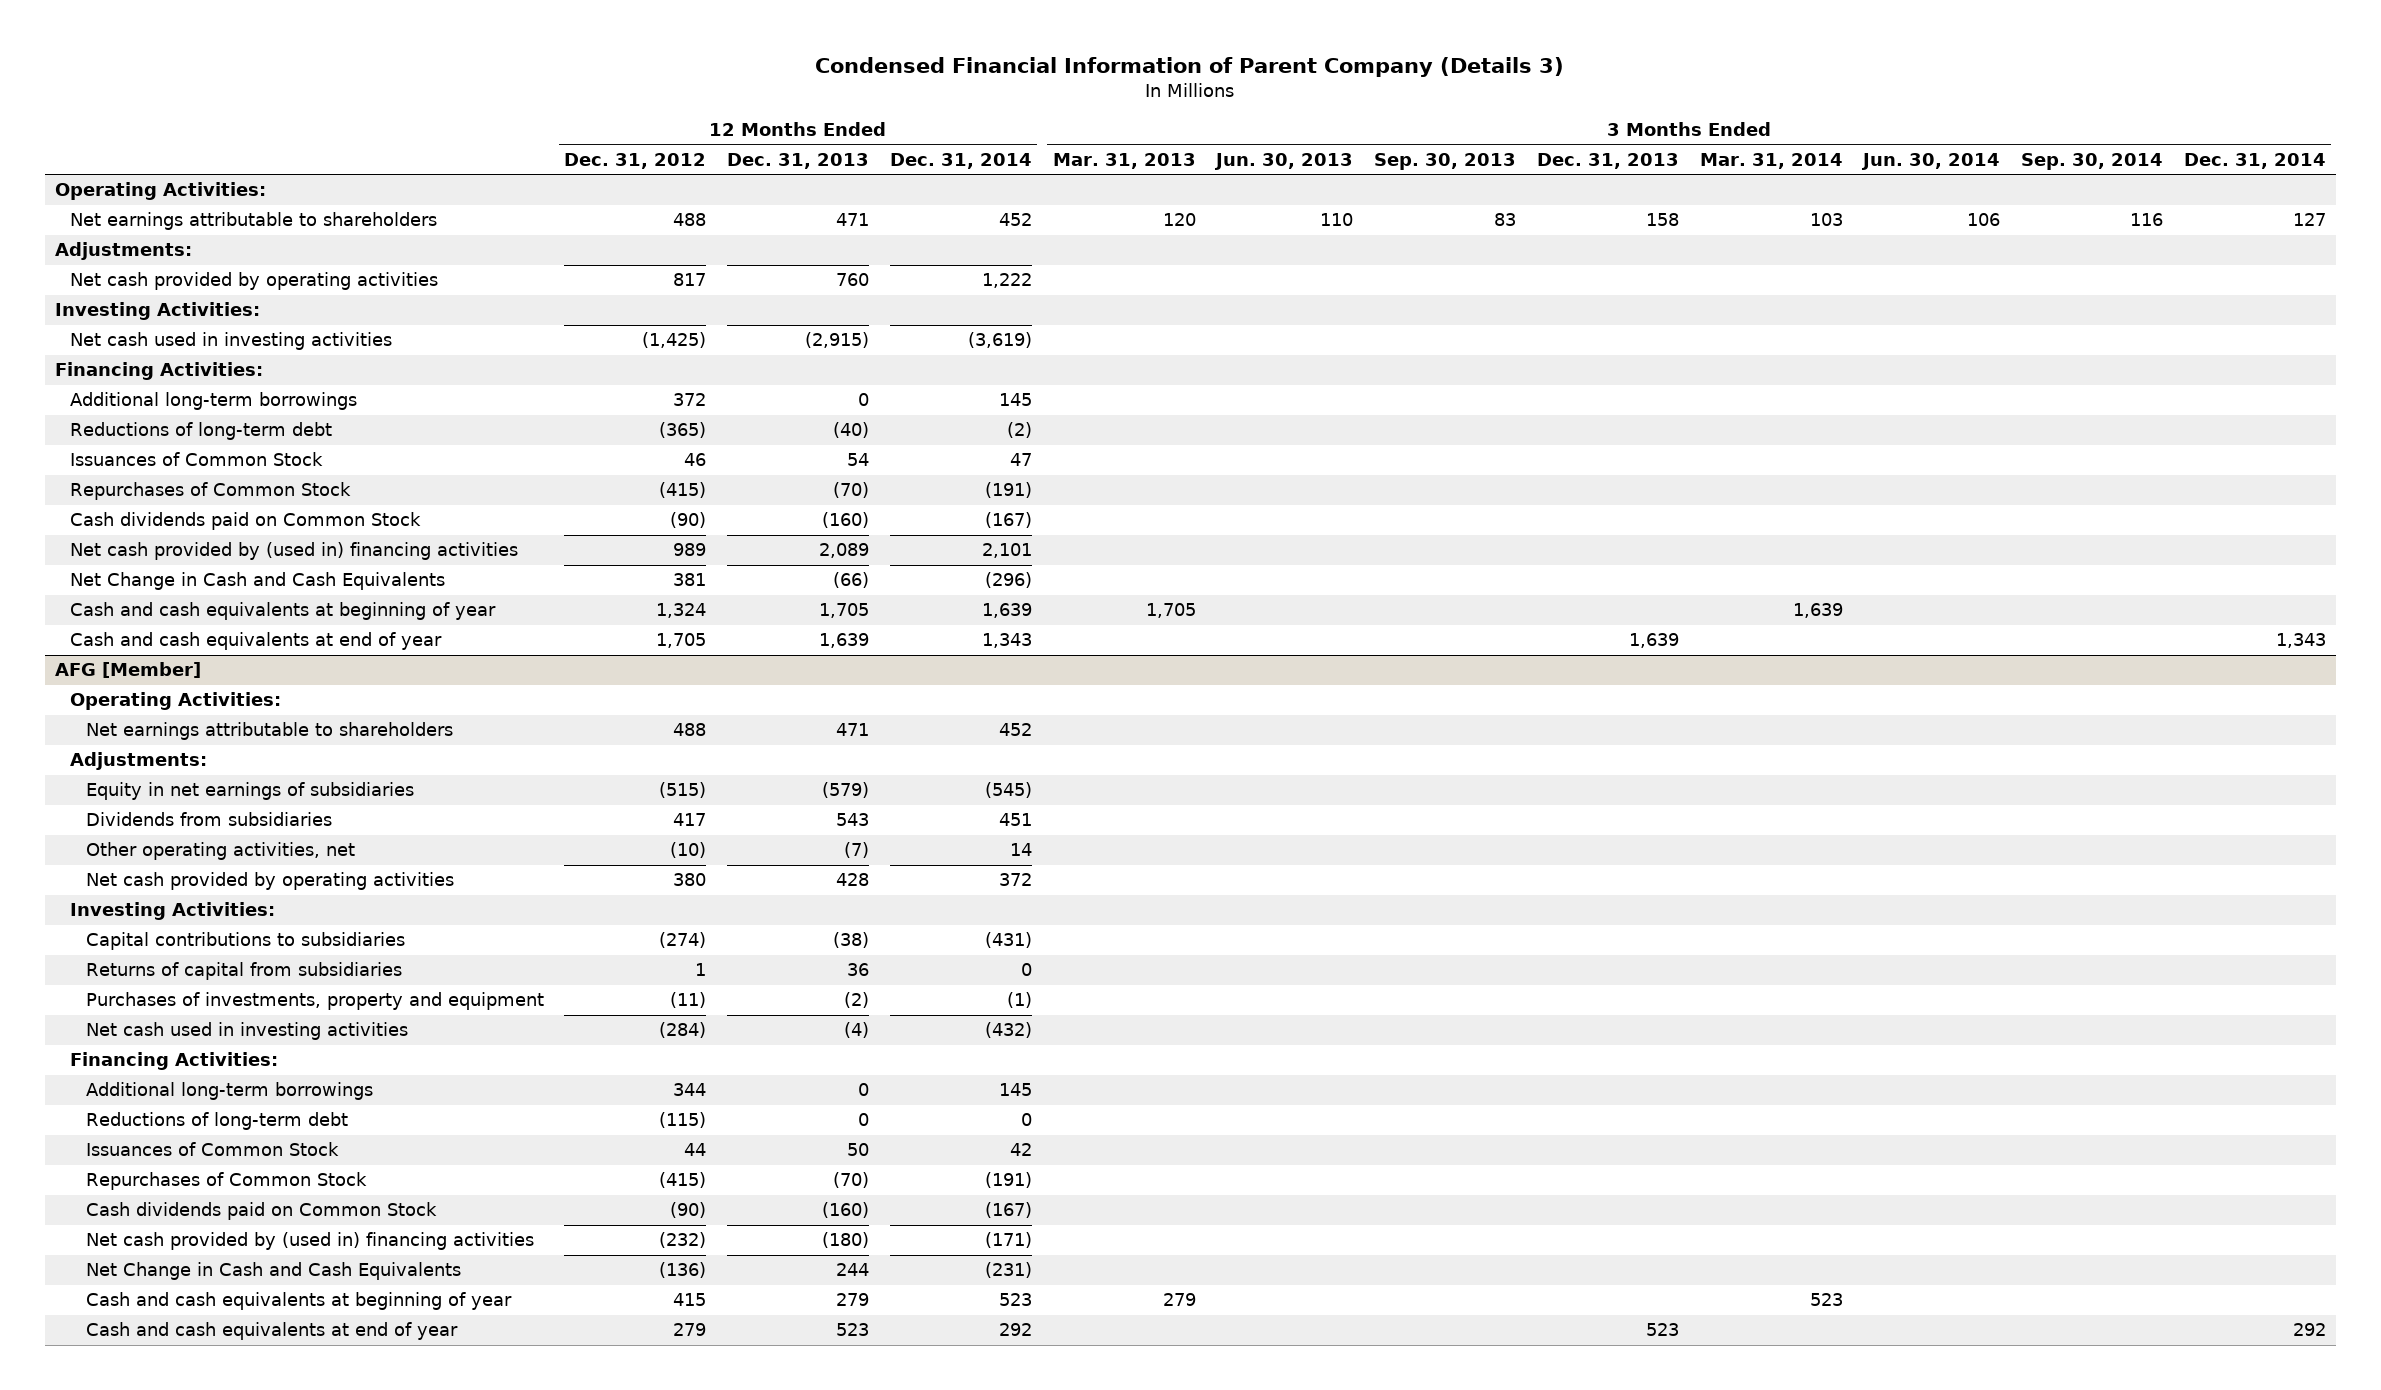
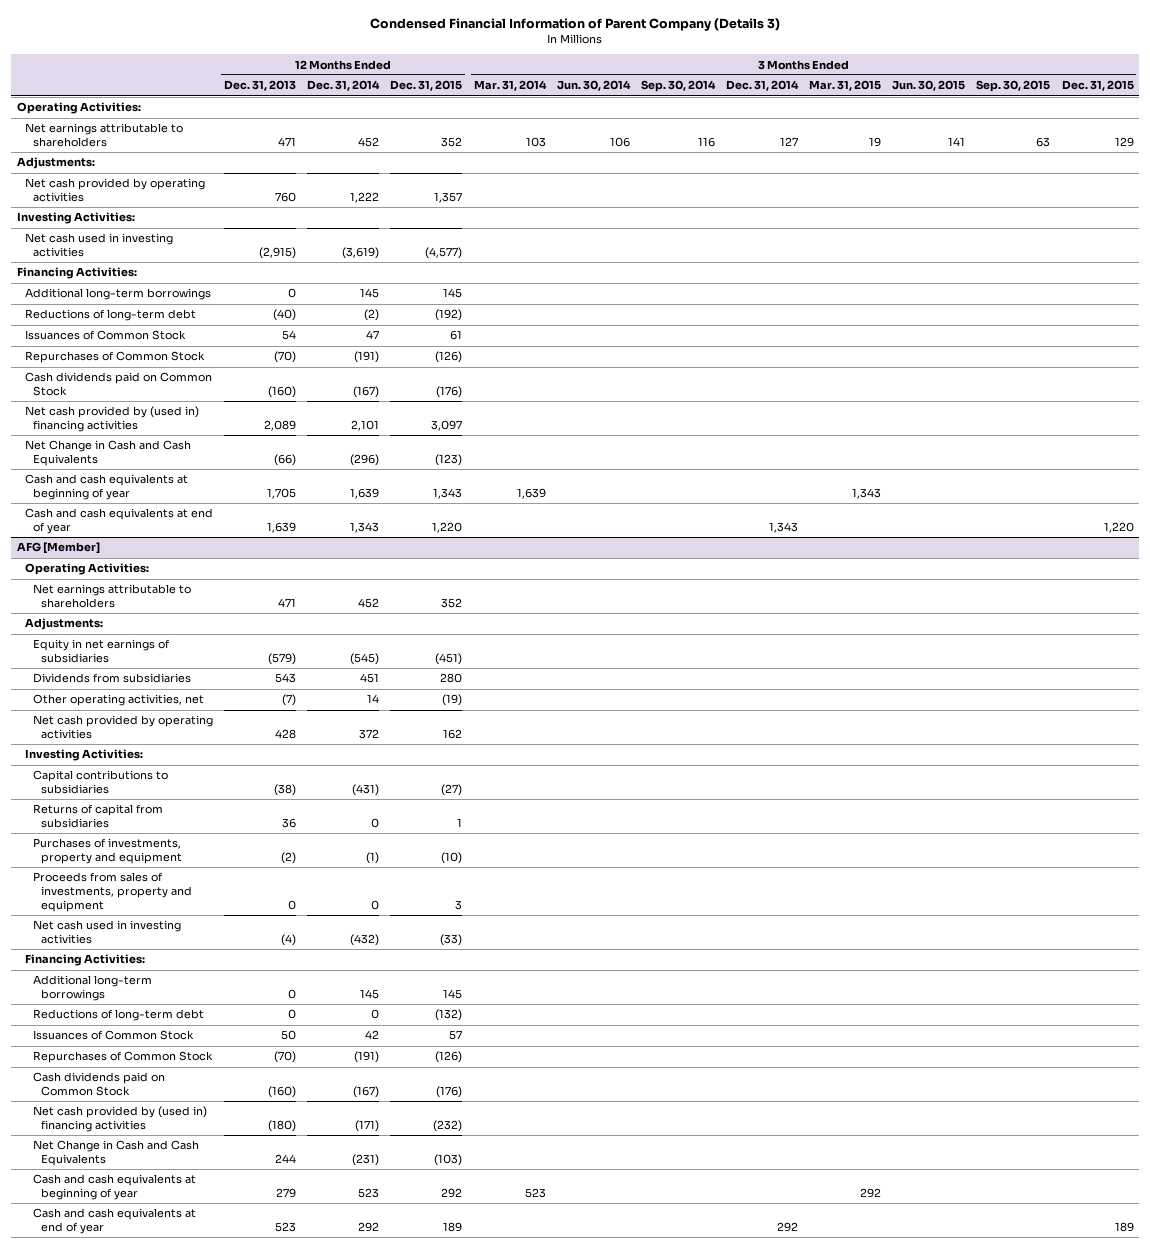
[564,153,707,170] Dec. 31, 2012 -> none
[1052,153,1196,170] Mar. 31, 2013 -> none
[1214,153,1354,171] Jun. 30, 2013 -> none
[1374,153,1517,171] Sep. 30, 2013 -> none
[1536,153,1679,170] Dec. 31, 2013 -> none
none -> [390,80,463,92] Dec. 31, 2015
none -> [809,80,882,92] Mar. 31, 2015
none -> [892,80,966,92] Jun. 30, 2015
none -> [976,80,1051,93] Sep. 30, 2015
none -> [1061,80,1134,92] Dec. 31, 2015
none -> [32,872,193,912] Proceeds from sales of investments, property and equipment

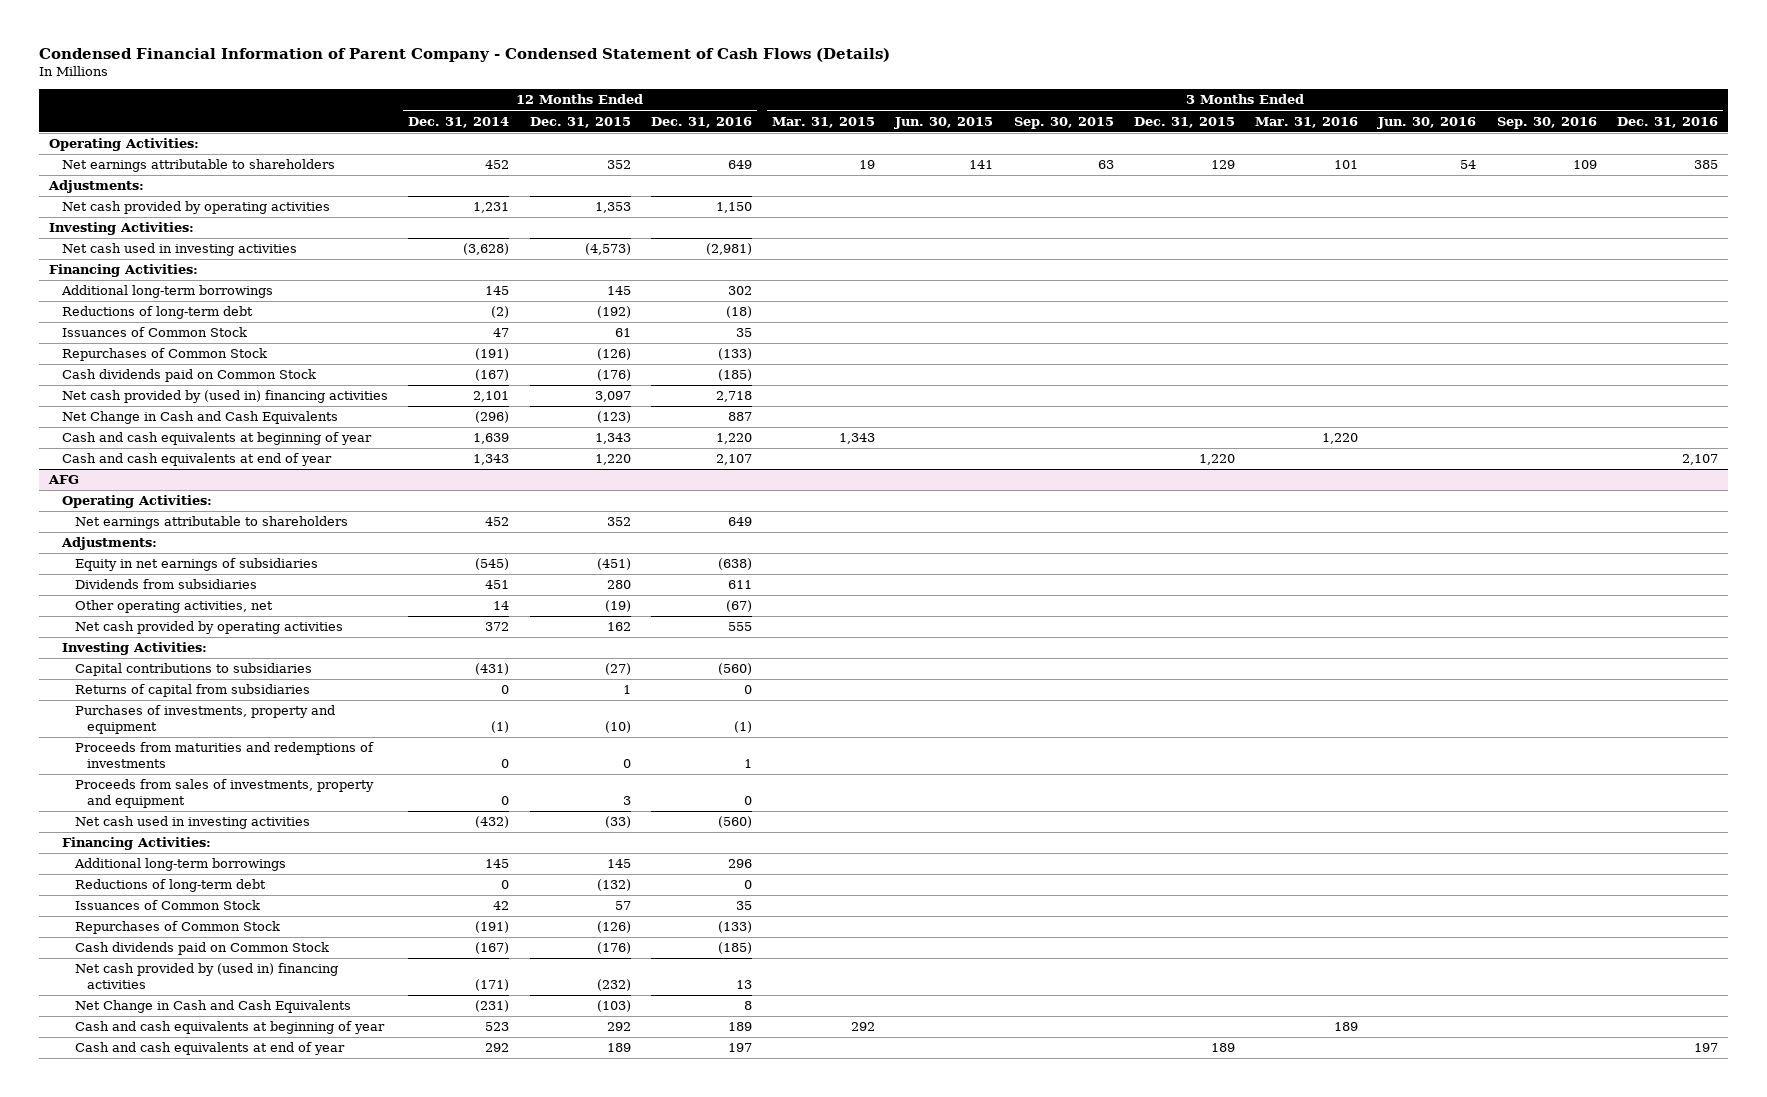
[370,18,781,32] Condensed Financial Information of Parent Company (Details 3) -> [39,48,891,63] Condensed Financial Information of Parent Company - Condensed Statement of Cash Flows (Details)
[224,80,297,92] Dec. 31, 2013 -> none
[473,80,547,92] Mar. 31, 2014 -> none
[556,80,631,92] Jun. 30, 2014 -> none
[640,80,716,93] Sep. 30, 2014 -> none
[726,80,800,92] Dec. 31, 2014 -> none
none -> [650,116,752,128] Dec. 31, 2016
none -> [1255,116,1359,128] Mar. 31, 2016
none -> [1377,116,1477,129] Jun. 30, 2016
none -> [1496,116,1597,129] Sep. 30, 2016
none -> [1617,116,1719,128] Dec. 31, 2016
[350,191,380,203] 1,222 -> [473,202,510,214] 1,231
[434,191,463,203] 1,357 -> [594,202,631,214] 1,353
[342,246,380,259] (3,619) -> [463,243,510,256] (3,628)
[425,246,463,259] (4,577) -> [584,243,631,256] (4,573)
[16,542,100,555] AFG [Member] -> [48,475,80,485] AFG
none -> [74,742,374,769] Proceeds from maturities and redemptions of investments

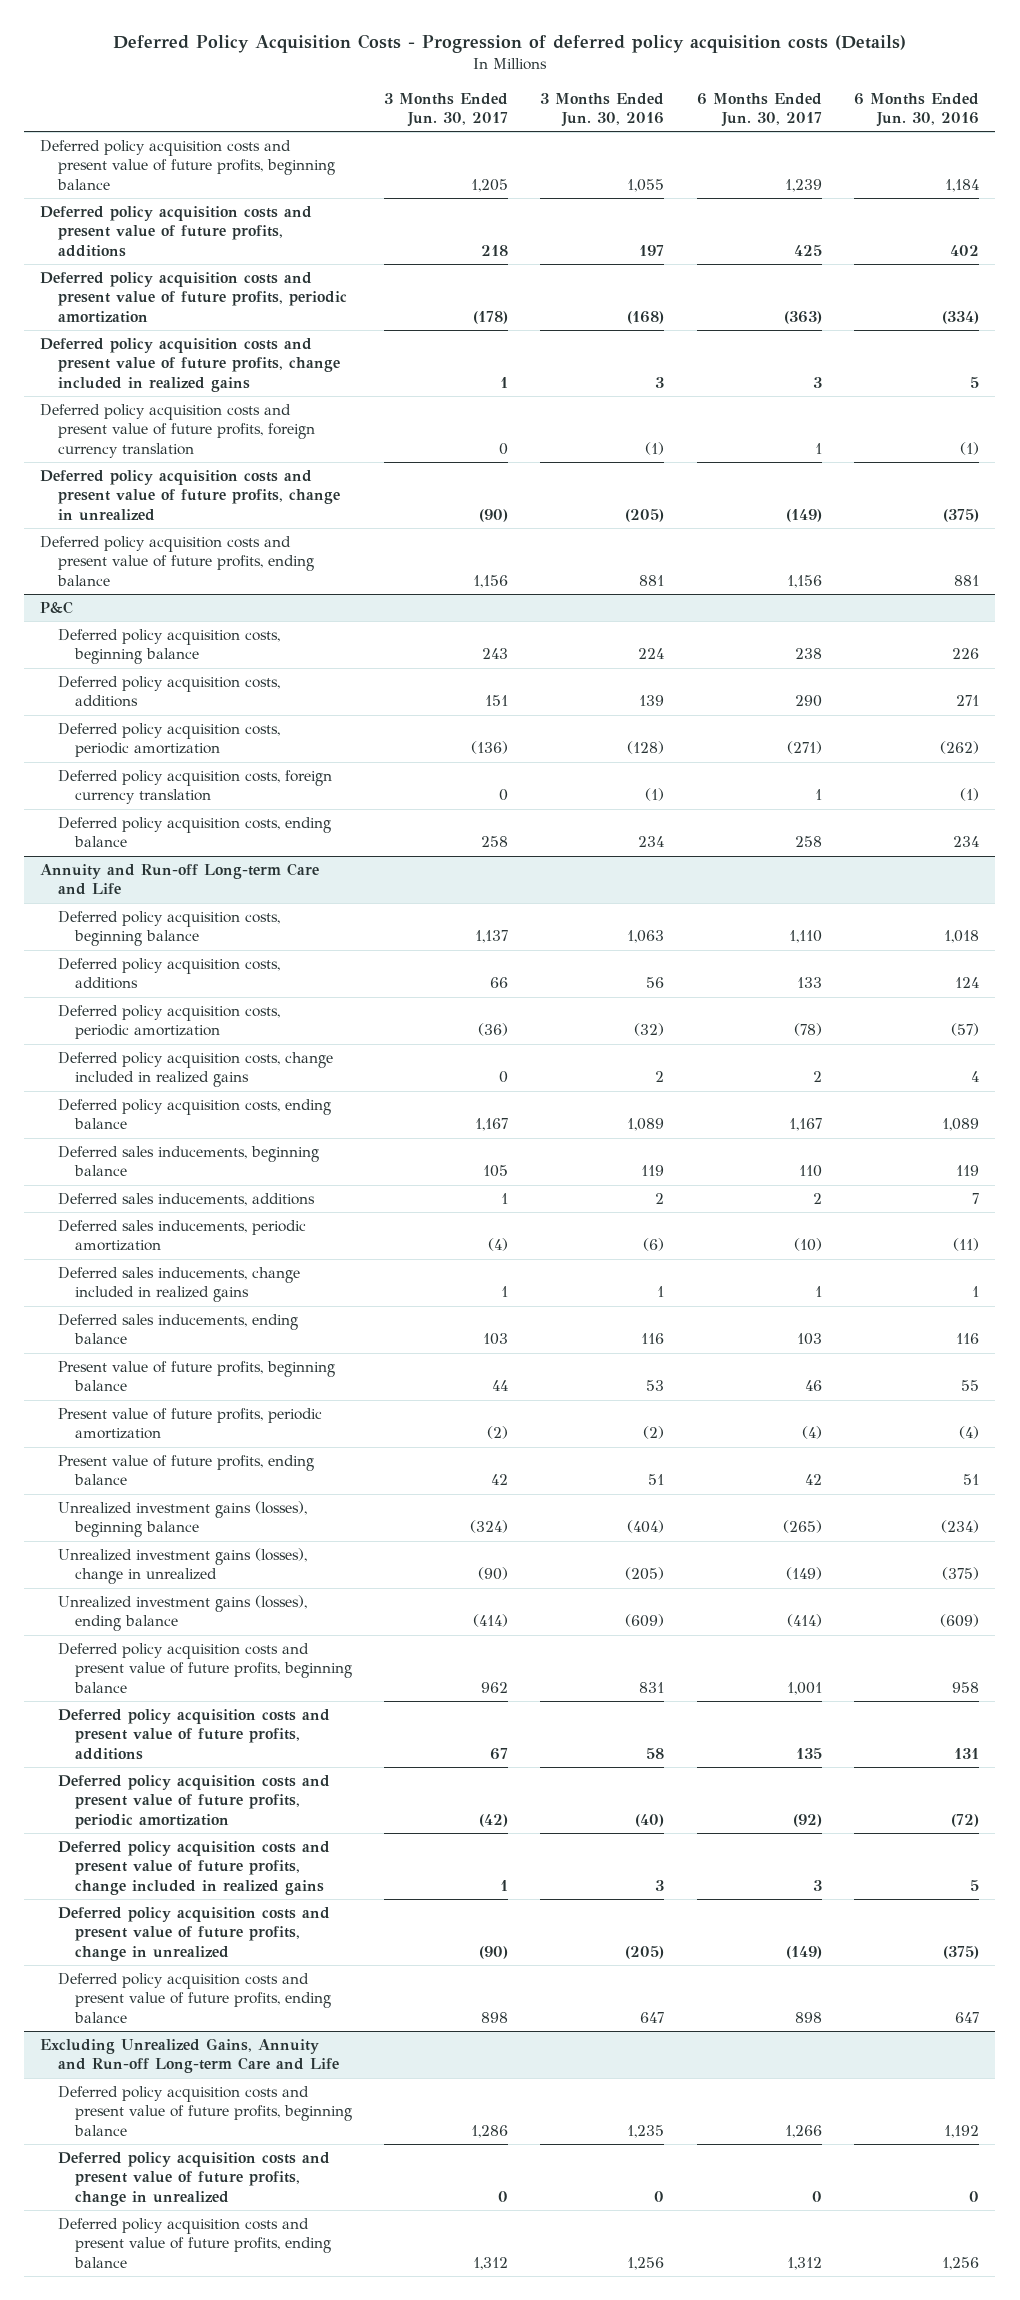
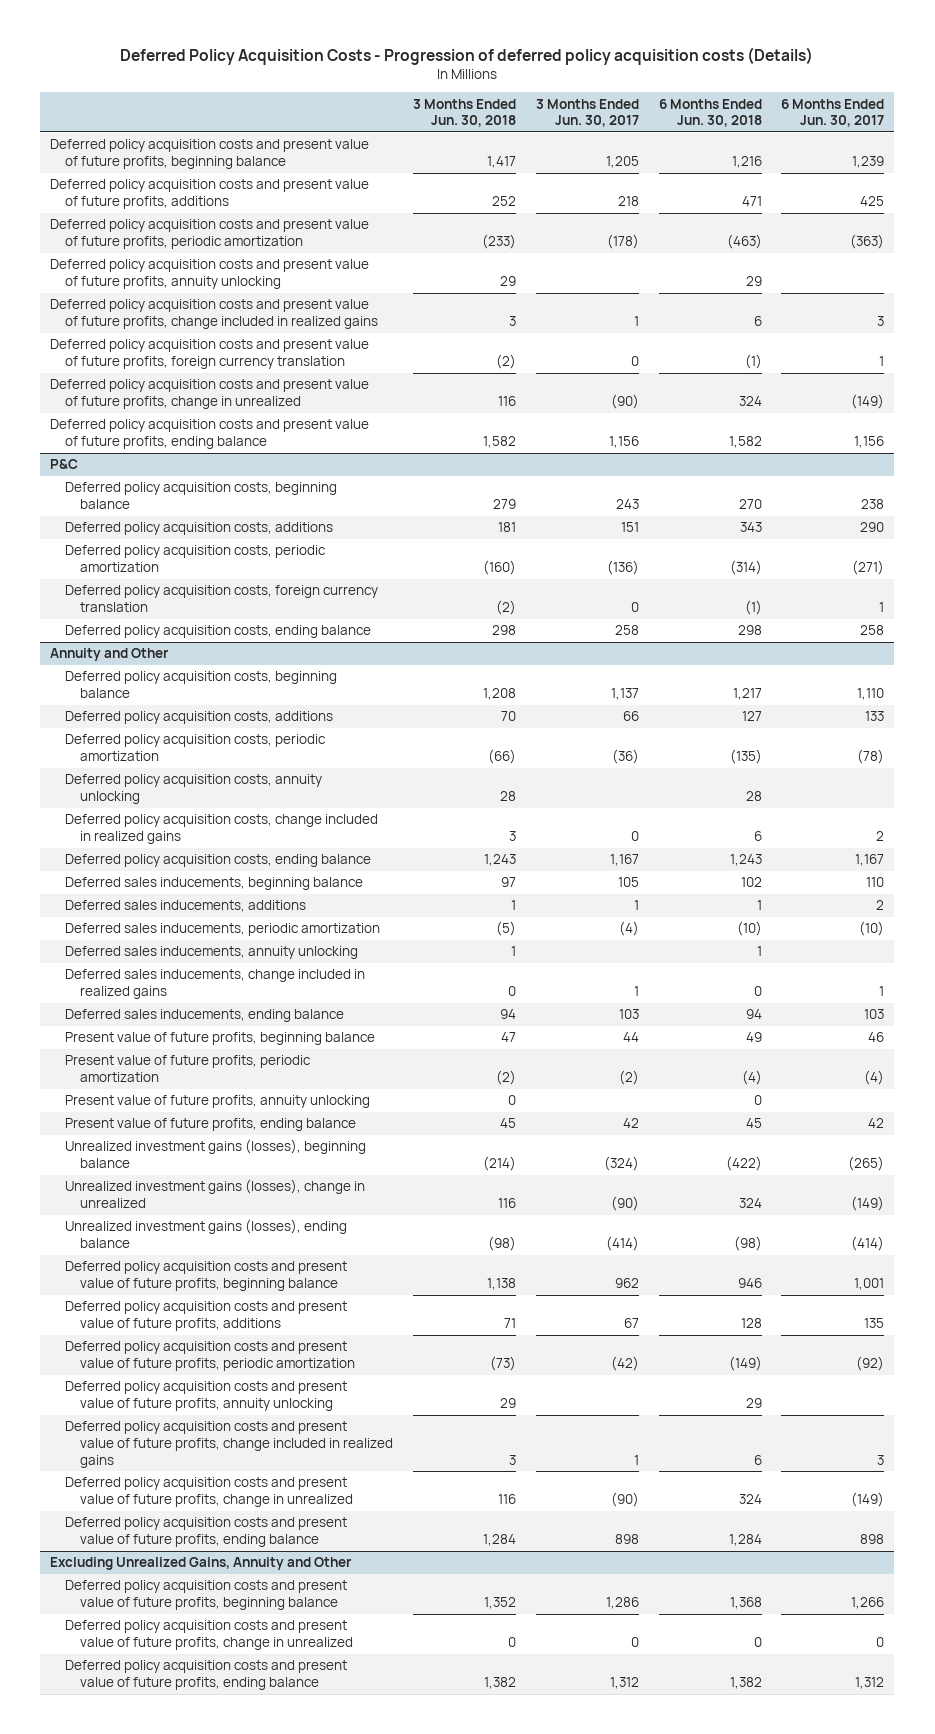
[540,92,665,128] 3 Months Ended Jun. 30, 2016 -> none
[854,92,980,128] 6 Months Ended Jun. 30, 2016 -> none
none -> [412,98,516,128] 3 Months Ended Jun. 30, 2018
none -> [658,98,762,128] 6 Months Ended Jun. 30, 2018
none -> [50,259,370,290] Deferred policy acquisition costs and present value of future profits, annuity unlocking
[40,863,320,896] Annuity and Run-off Long-term Care and Life -> [50,648,170,662] Annuity and Other
none -> [65,774,323,805] Deferred policy acquisition costs, annuity unlocking
none -> [65,946,359,960] Deferred sales inducements, annuity unlocking
none -> [65,1095,371,1109] Present value of future profits, annuity unlocking
none -> [65,1381,348,1412] Deferred policy acquisition costs and present value of future profits, annuity unlocking
[40,2038,339,2074] Excluding Unrealized Gains, Annuity and Run-off Long-term Care and Life -> none
none -> [50,1557,353,1571] Excluding Unrealized Gains, Annuity and Other

